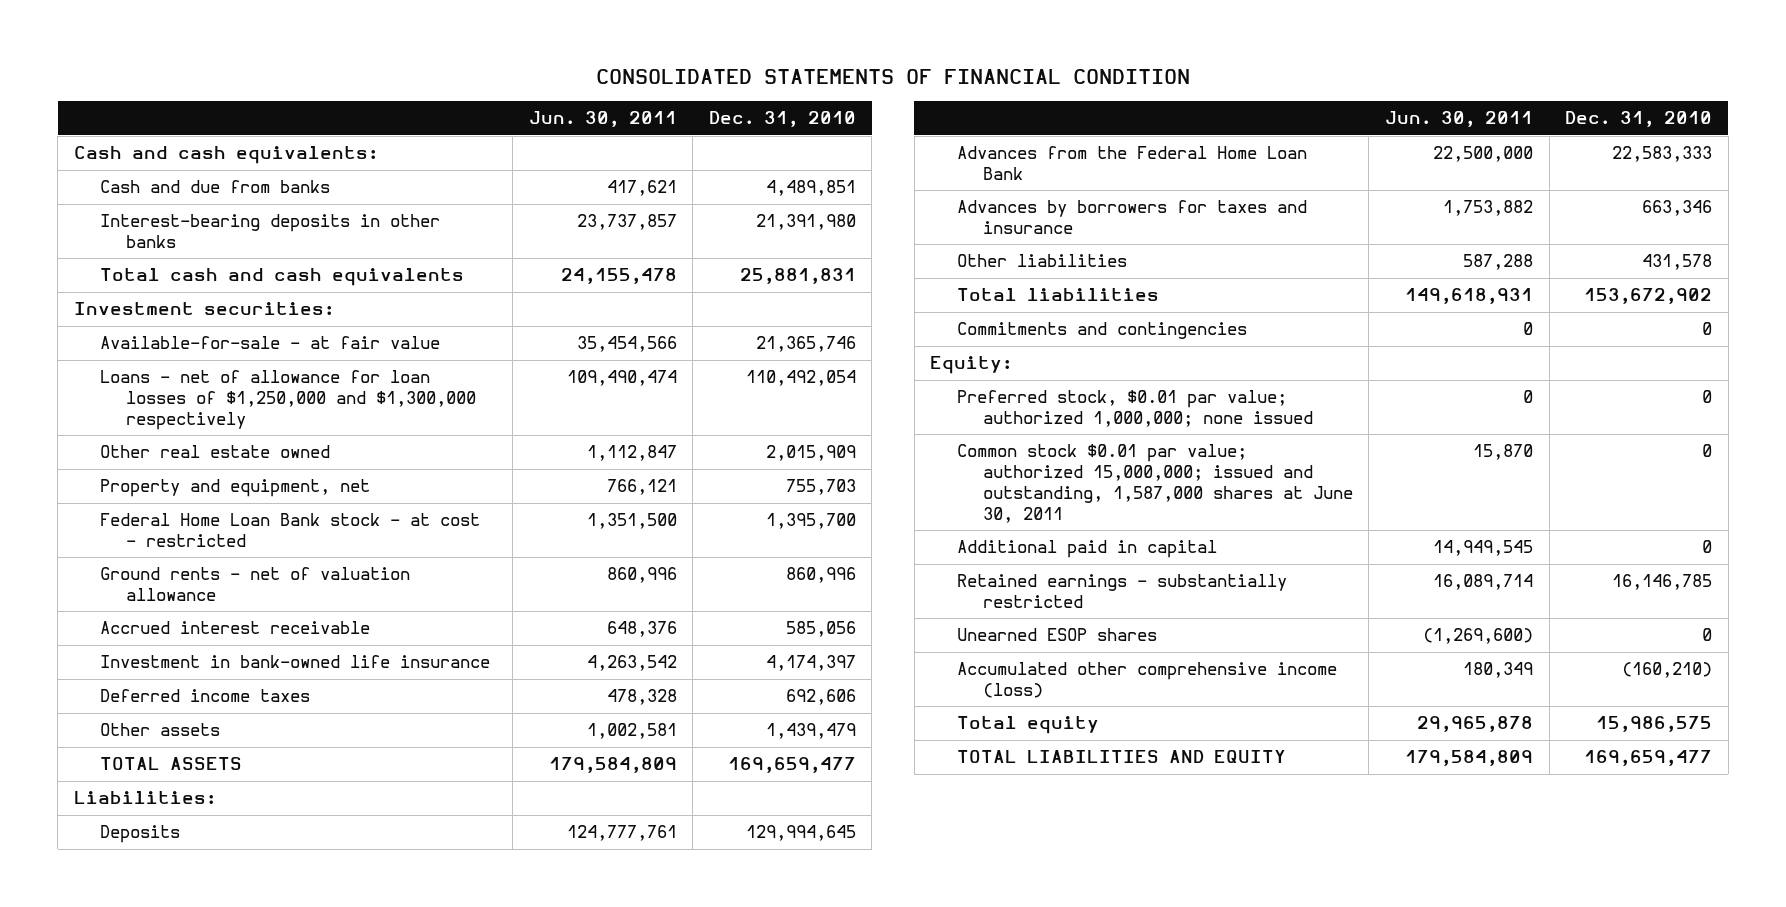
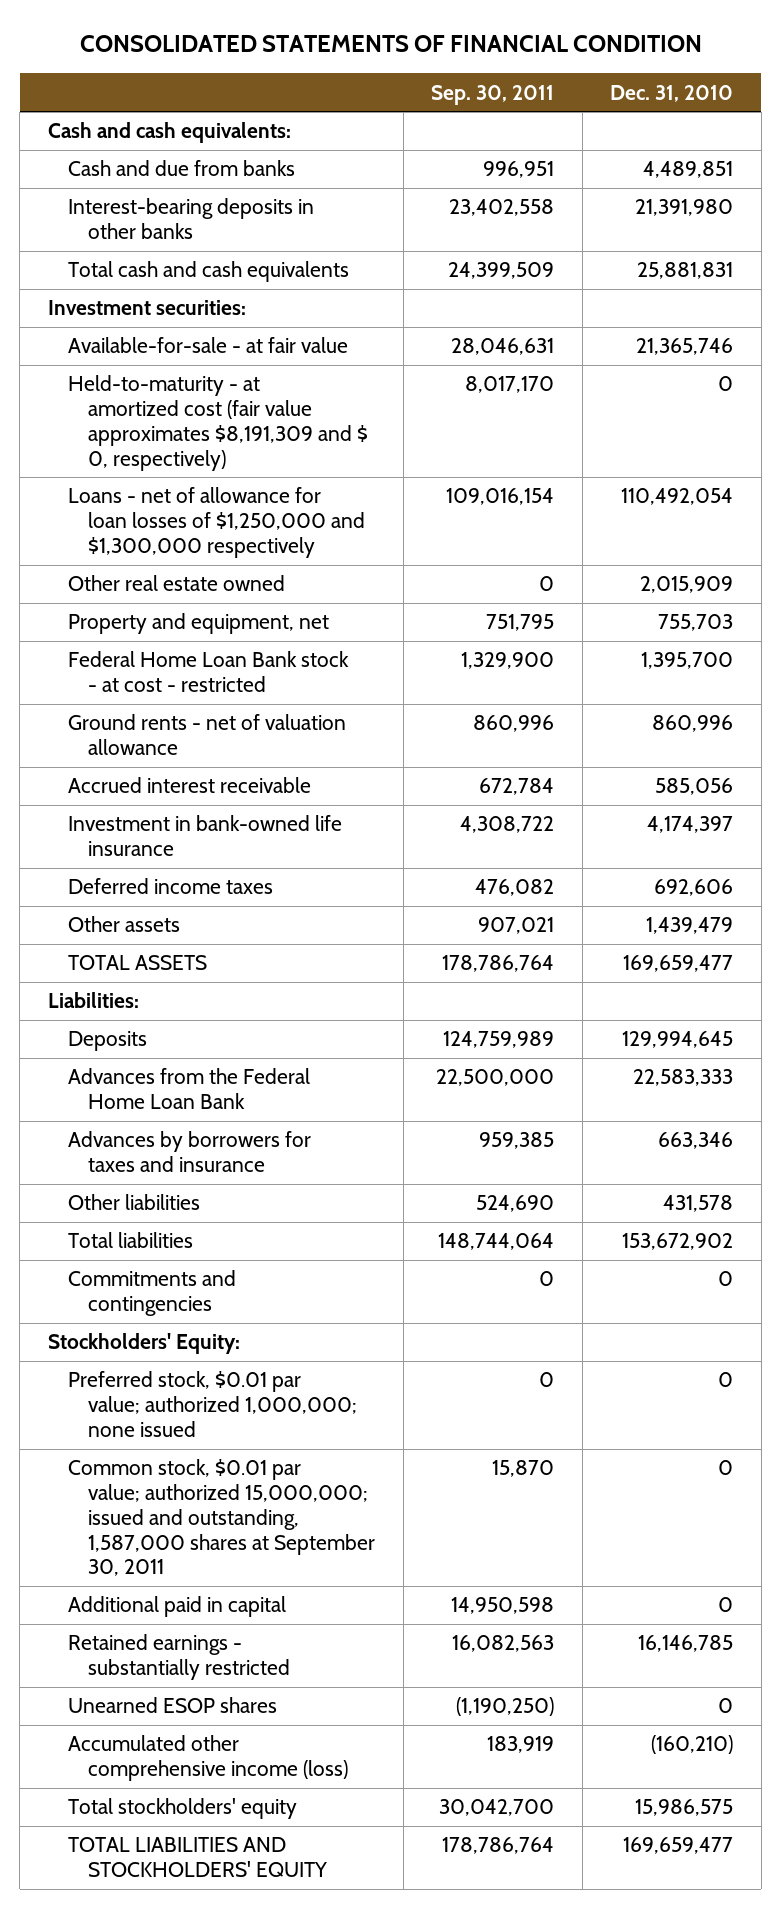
[528,111,677,128] Jun. 30, 2011 -> none
none -> [431,84,555,105] Sep. 30, 2011
none -> [68,375,369,471] Held-to-maturity - at amortized cost (fair value approximates $8,191,309 and $ 0, respectively)
[930,356,1013,375] Equity: -> [47,1333,240,1355] Stockholders' Equity:
[956,444,1353,524] Common stock $0.01 par value; authorized 15,000,000; issued and outstanding, 1,587,000 shares at June 30, 2011 -> [68,1459,376,1577] Common stock, $0.01 par value; authorized 15,000,000; issued and outstanding, 1,587,000 shares at September 30, 2011
[956,716,1099,735] Total equity -> [68,1798,298,1820] Total stockholders' equity
[956,750,1286,764] TOTAL LIABILITIES AND EQUITY -> [68,1837,328,1878] TOTAL LIABILITIES AND STOCKHOLDERS' EQUITY

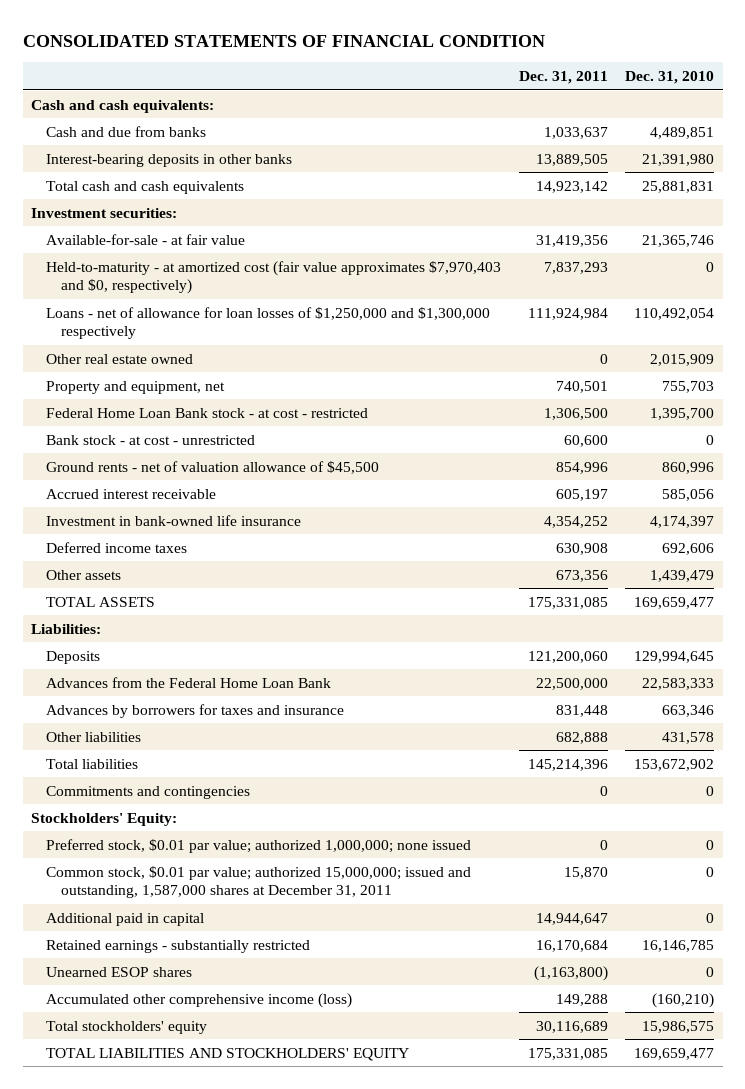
[431,84,555,105] Sep. 30, 2011 -> none
none -> [518,71,608,85] Dec. 31, 2011
[68,375,369,471] Held-to-maturity - at amortized cost (fair value approximates $8,191,309 and $ 0, respectively) -> [46,260,502,295] Held-to-maturity - at amortized cost (fair value approximates $7,970,403 and $0, respectively)
none -> [46,434,256,445] Bank stock - at cost - unrestricted
[68,714,347,756] Ground rents - net of valuation allowance -> [46,460,380,474] Ground rents - net of valuation allowance of $45,500
[68,1459,376,1577] Common stock, $0.01 par value; authorized 15,000,000; issued and outstanding, 1,587,000 shares at September 30, 2011 -> [46,865,472,899] Common stock, $0.01 par value; authorized 15,000,000; issued and outstanding, 1,587,000 shares at December 31, 2011

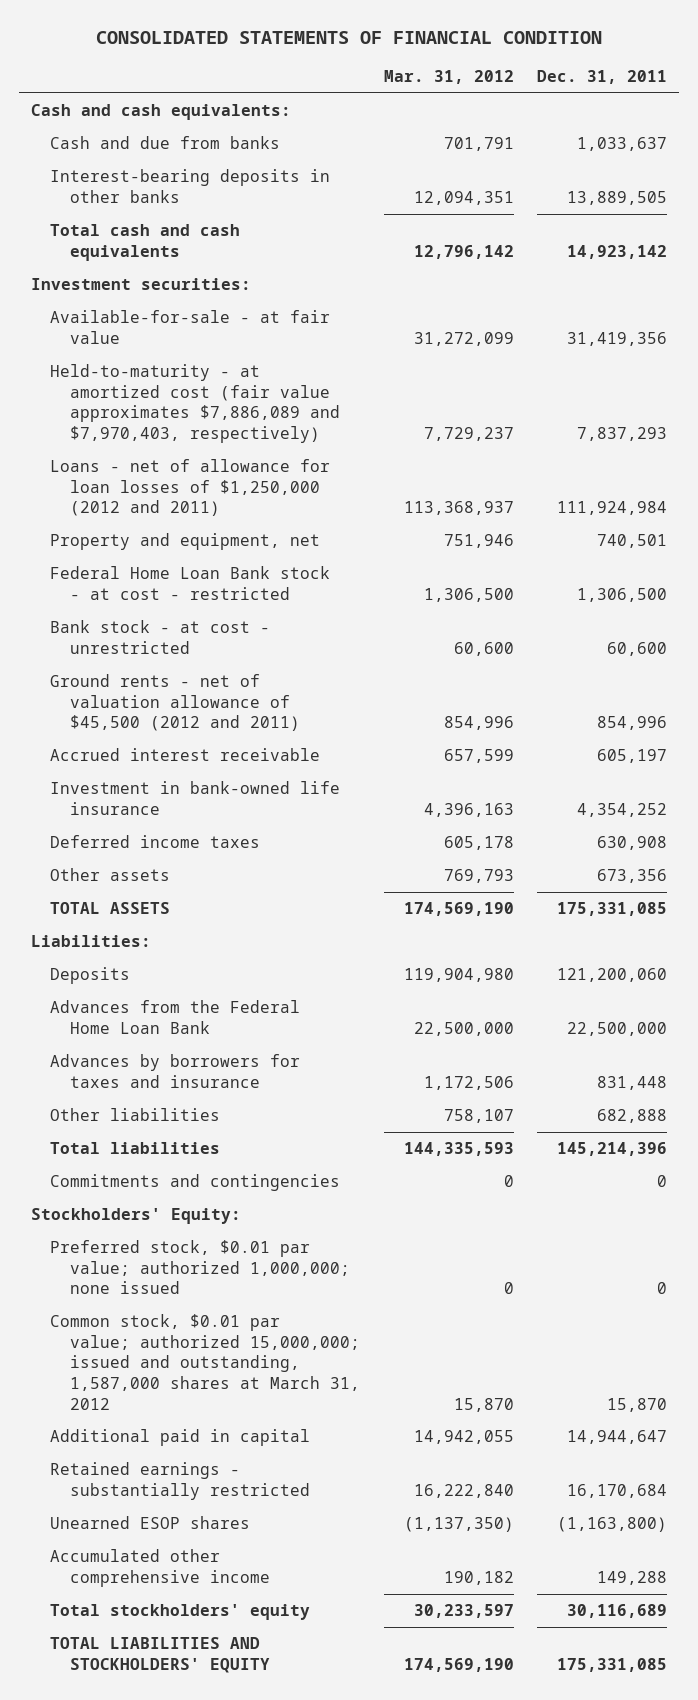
[624,71,714,85] Dec. 31, 2010 -> none
none -> [383,70,514,85] Mar. 31, 2012
[46,353,194,364] Other real estate owned -> none
[46,260,502,295] Held-to-maturity - at amortized cost (fair value approximates $7,970,403 and $0, respectively) -> [50,364,341,444] Held-to-maturity - at amortized cost (fair value approximates $7,886,089 and $7,970,403, respectively)
[46,306,491,340] Loans - net of allowance for loan losses of $1,250,000 and $1,300,000 respectively -> [50,459,331,517] Loans - net of allowance for loan losses of $1,250,000 (2012 and 2011)
[46,460,380,474] Ground rents - net of valuation allowance of $45,500 -> [50,674,301,732] Ground rents - net of valuation allowance of $45,500 (2012 and 2011)
[46,865,472,899] Common stock, $0.01 par value; authorized 15,000,000; issued and outstanding, 1,587,000 shares at December 31, 2011 -> [50,1314,361,1410] Common stock, $0.01 par value; authorized 15,000,000; issued and outstanding, 1,587,000 shares at March 31, 2012
[46,992,353,1008] Accumulated other comprehensive income (loss) -> [50,1549,271,1587] Accumulated other comprehensive income

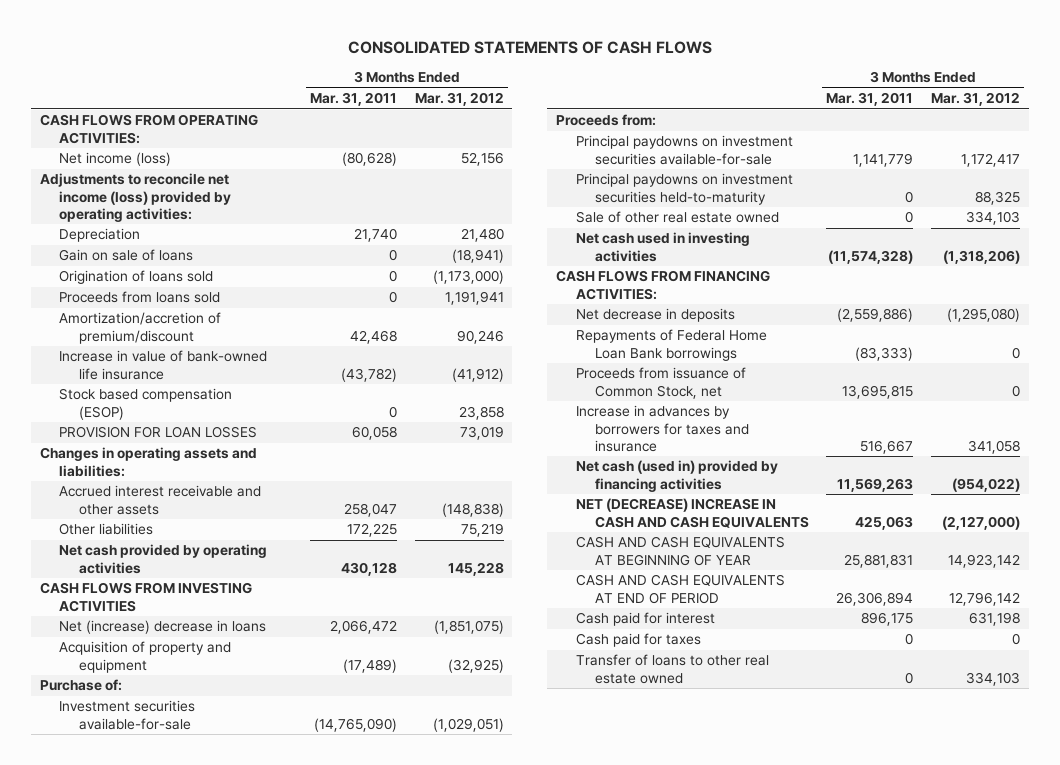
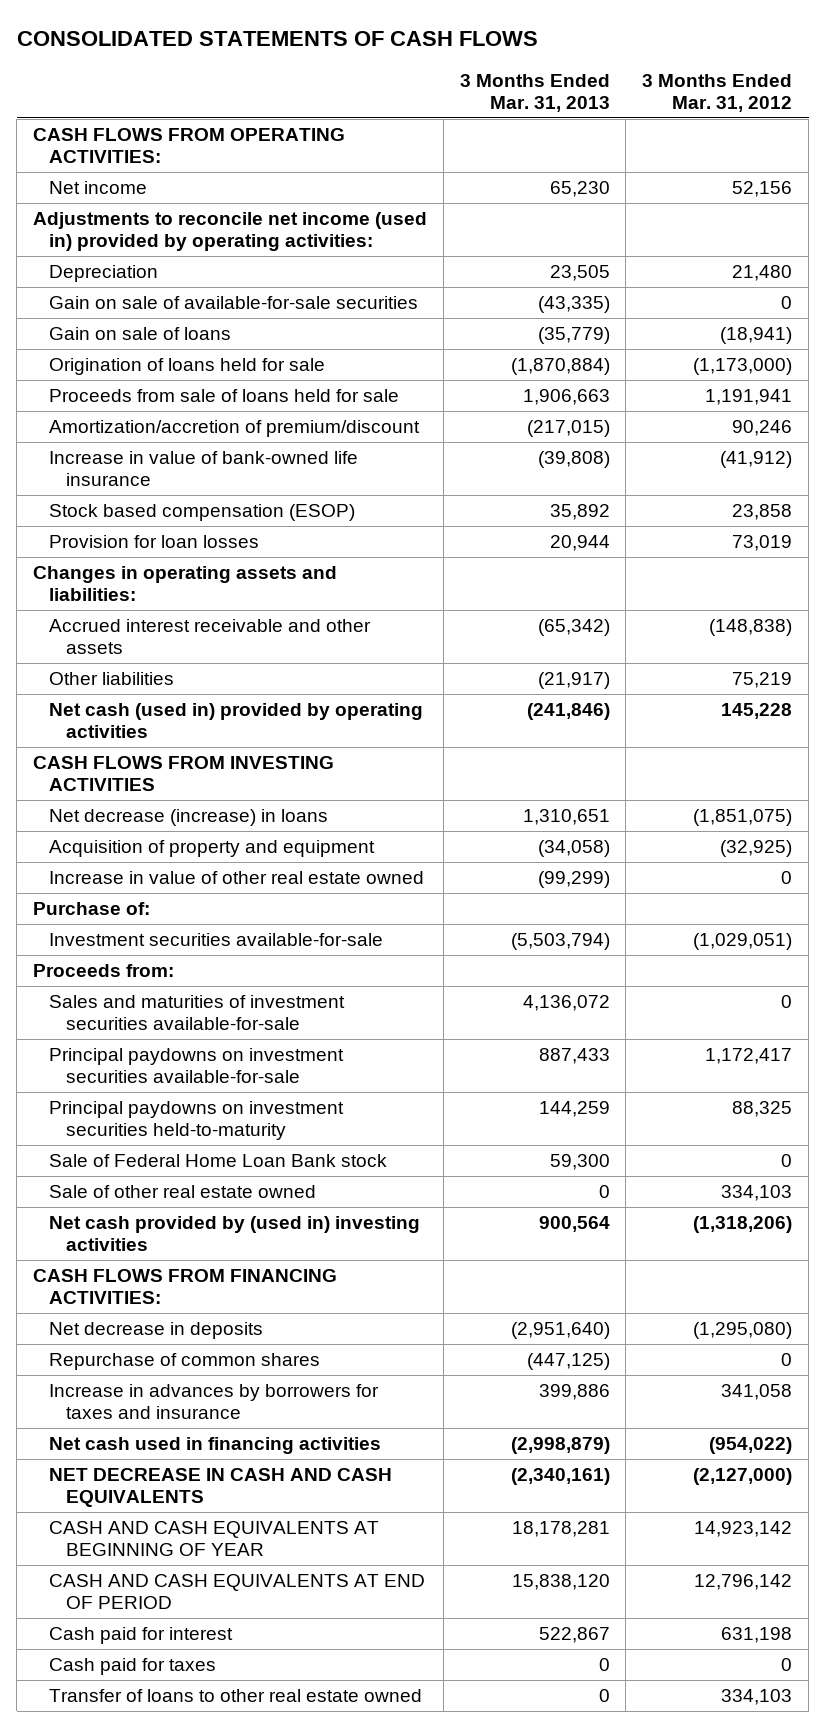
[310,92,398,107] Mar. 31, 2011 -> none
none -> [459,73,610,113] 3 Months Ended Mar. 31, 2013
[59,152,172,167] Net income (loss) -> [49,180,148,194] Net income
[39,173,232,222] Adjustments to reconcile net income (loss) provided by operating activities: -> [32,211,427,252] Adjustments to reconcile net income (used in) provided by operating activities:
none -> [49,295,419,309] Gain on sale of available-for-sale securities
[59,270,214,285] Origination of loans sold -> [49,357,326,375] Origination of loans held for sale
[59,291,221,304] Proceeds from loans sold -> [49,388,400,402] Proceeds from sale of loans held for sale
[59,426,258,439] PROVISION FOR LOAN LOSSES -> [49,534,260,548] Provision for loan losses
[59,544,268,574] Net cash provided by operating activities -> [49,702,424,739] Net cash (used in) provided by operating activities
[59,620,267,635] Net (increase) decrease in loans -> [49,808,329,826] Net decrease (increase) in loans
none -> [49,870,425,884] Increase in value of other real estate owned
none -> [49,994,346,1031] Sales and maturities of investment securities available-for-sale
none -> [49,1153,388,1167] Sale of Federal Home Loan Bank stock
[575,232,750,262] Net cash used in investing activities -> [49,1215,421,1252] Net cash provided by (used in) investing activities
[575,329,767,361] Repayments of Federal Home Loan Bank borrowings -> none
[575,367,746,399] Proceeds from issuance of Common Stock, net -> none
none -> [49,1352,321,1370] Repurchase of common shares
[575,460,778,492] Net cash (used in) provided by financing activities -> [49,1436,382,1454] Net cash used in financing activities
[575,498,810,528] NET (DECREASE) INCREASE IN CASH AND CASH EQUIVALENTS -> [49,1467,393,1508] NET DECREASE IN CASH AND CASH EQUIVALENTS

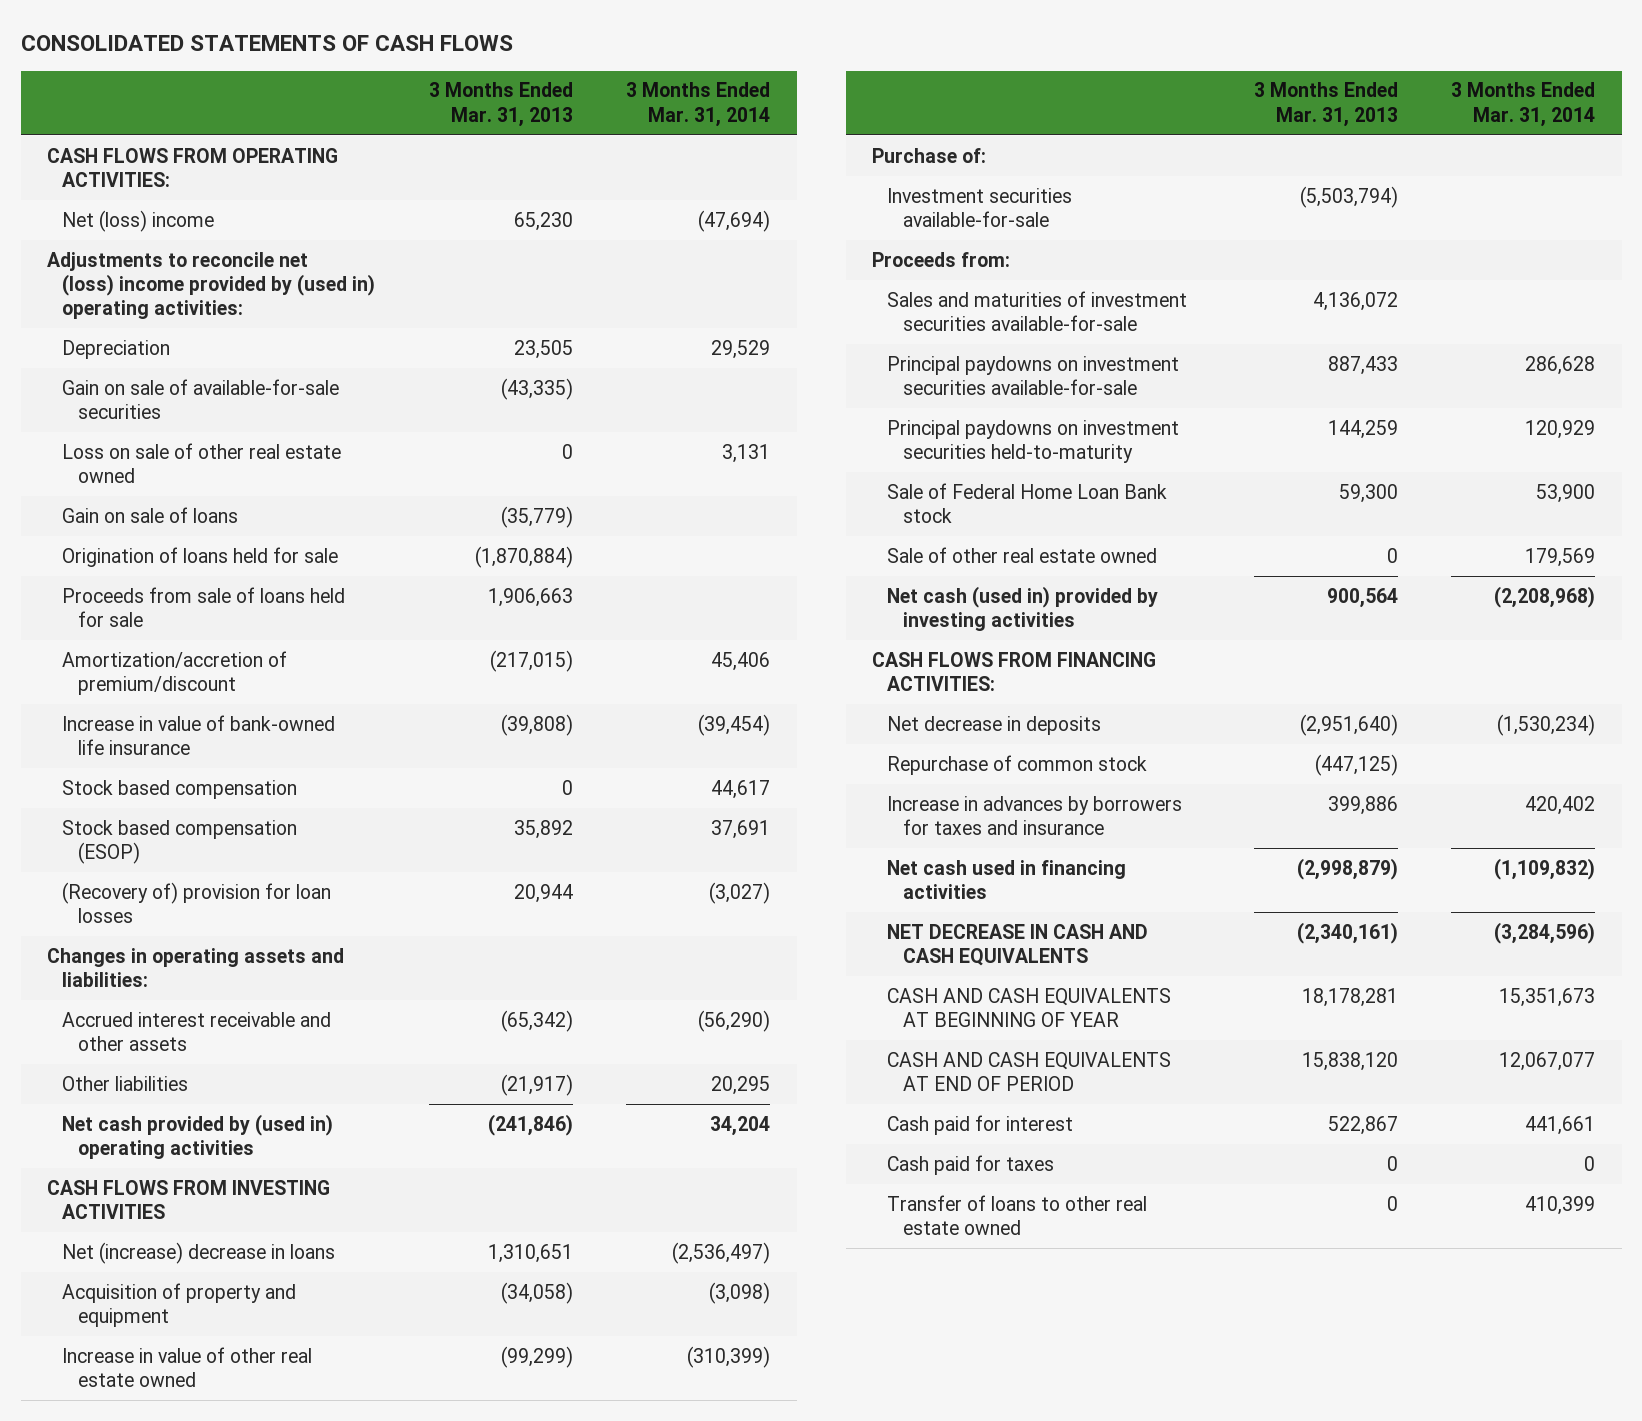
[642,73,793,113] 3 Months Ended Mar. 31, 2012 -> none
none -> [625,82,770,127] 3 Months Ended Mar. 31, 2014
[49,180,148,194] Net income -> [62,209,215,232] Net (loss) income
[32,211,427,252] Adjustments to reconcile net income (used in) provided by operating activities: -> [47,251,376,320] Adjustments to reconcile net (loss) income provided by (used in) operating activities:
none -> [62,442,342,484] Loss on sale of other real estate owned
none -> [62,779,298,799] Stock based compensation
[49,534,260,548] Provision for loan losses -> [62,881,332,924] (Recovery of) provision for loan losses
[49,702,424,739] Net cash (used in) provided by operating activities -> [62,1113,334,1160] Net cash provided by (used in) operating activities
[49,808,329,826] Net decrease (increase) in loans -> [62,1241,336,1264] Net (increase) decrease in loans
[49,1215,421,1252] Net cash provided by (used in) investing activities -> [887,585,1159,632] Net cash (used in) provided by investing activities
[49,1352,321,1370] Repurchase of common shares -> [887,754,1148,775] Repurchase of common stock

